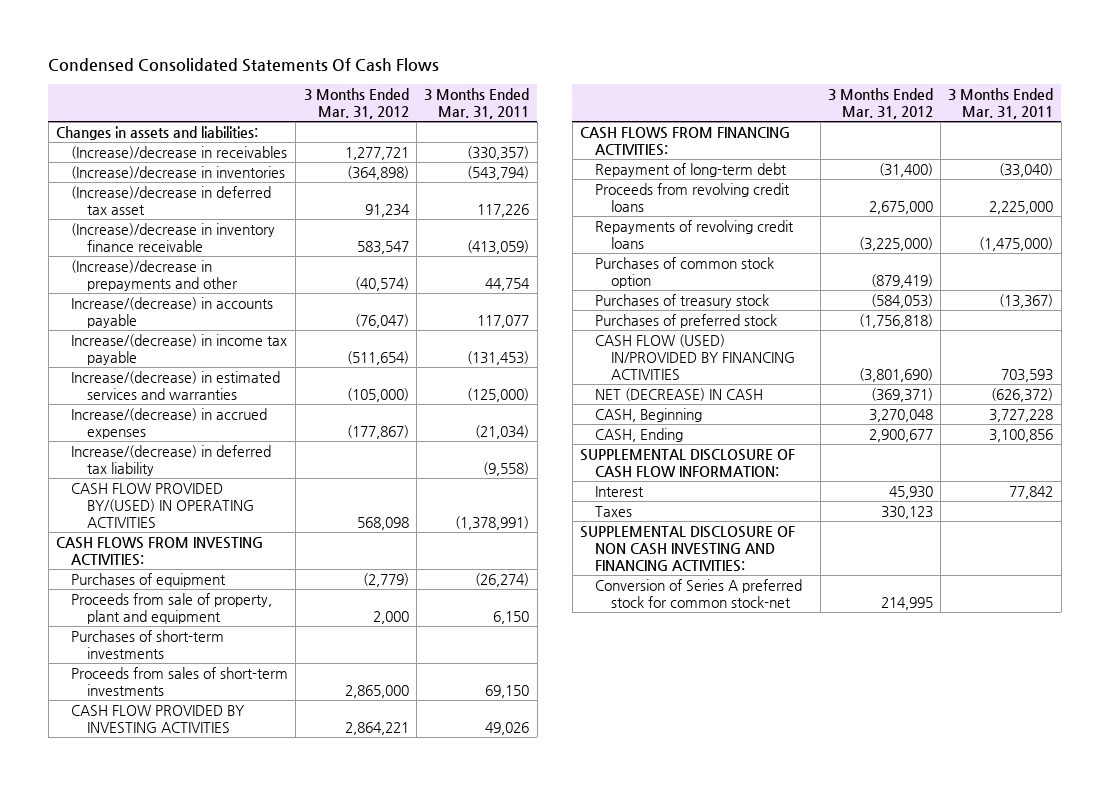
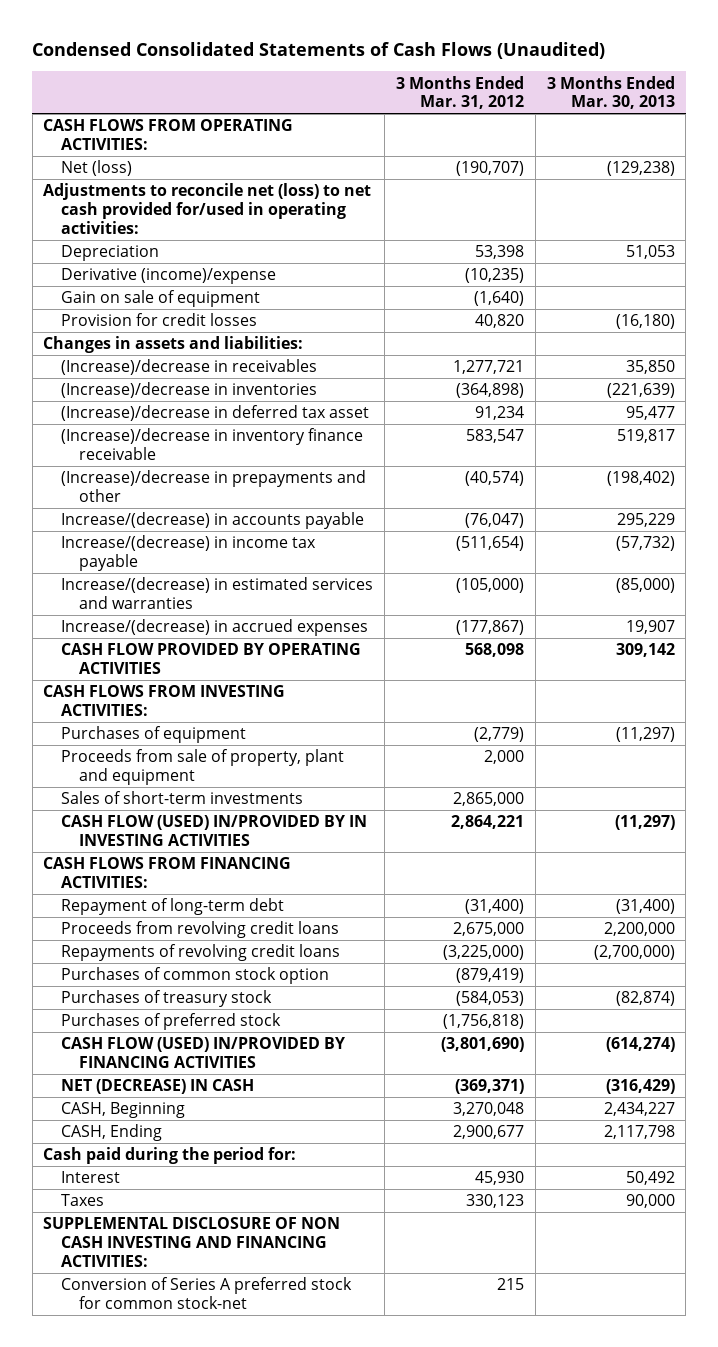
[48,58,440,73] Condensed Consolidated Statements Of Cash Flows -> [32,42,606,60] Condensed Consolidated Statements of Cash Flows (Unaudited)
[424,88,530,120] 3 Months Ended Mar. 31, 2011 -> none
none -> [546,75,675,110] 3 Months Ended Mar. 30, 2013
none -> [43,119,294,150] CASH FLOWS FROM OPERATING ACTIVITIES:
none -> [61,160,133,177] Net (loss)
none -> [43,183,372,234] Adjustments to reconcile net (loss) to net cash provided for/used in operating activities:
none -> [61,245,160,262] Depreciation
none -> [61,268,277,285] Derivative (income)/expense
none -> [61,290,261,308] Gain on sale of equipment
none -> [61,313,258,327] Provision for credit losses
[71,445,272,477] Increase/(decrease) in deferred tax liability -> none
[71,483,254,529] CASH FLOW PROVIDED BY/(USED) IN OPERATING ACTIVITIES -> [61,643,362,674] CASH FLOW PROVIDED BY OPERATING ACTIVITIES
[71,630,225,660] Purchases of short-term investments -> none
[71,667,289,697] Proceeds from sales of short-term investments -> [61,791,304,805] Sales of short-term investments
[71,705,245,734] CASH FLOW PROVIDED BY INVESTING ACTIVITIES -> [61,815,368,846] CASH FLOW (USED) IN/PROVIDED BY IN INVESTING ACTIVITIES
[580,449,796,479] SUPPLEMENTAL DISCLOSURE OF CASH FLOW INFORMATION: -> none
none -> [43,1147,297,1165] Cash paid during the period for:
[880,597,933,611] 214,995 -> [497,1278,525,1291] 215

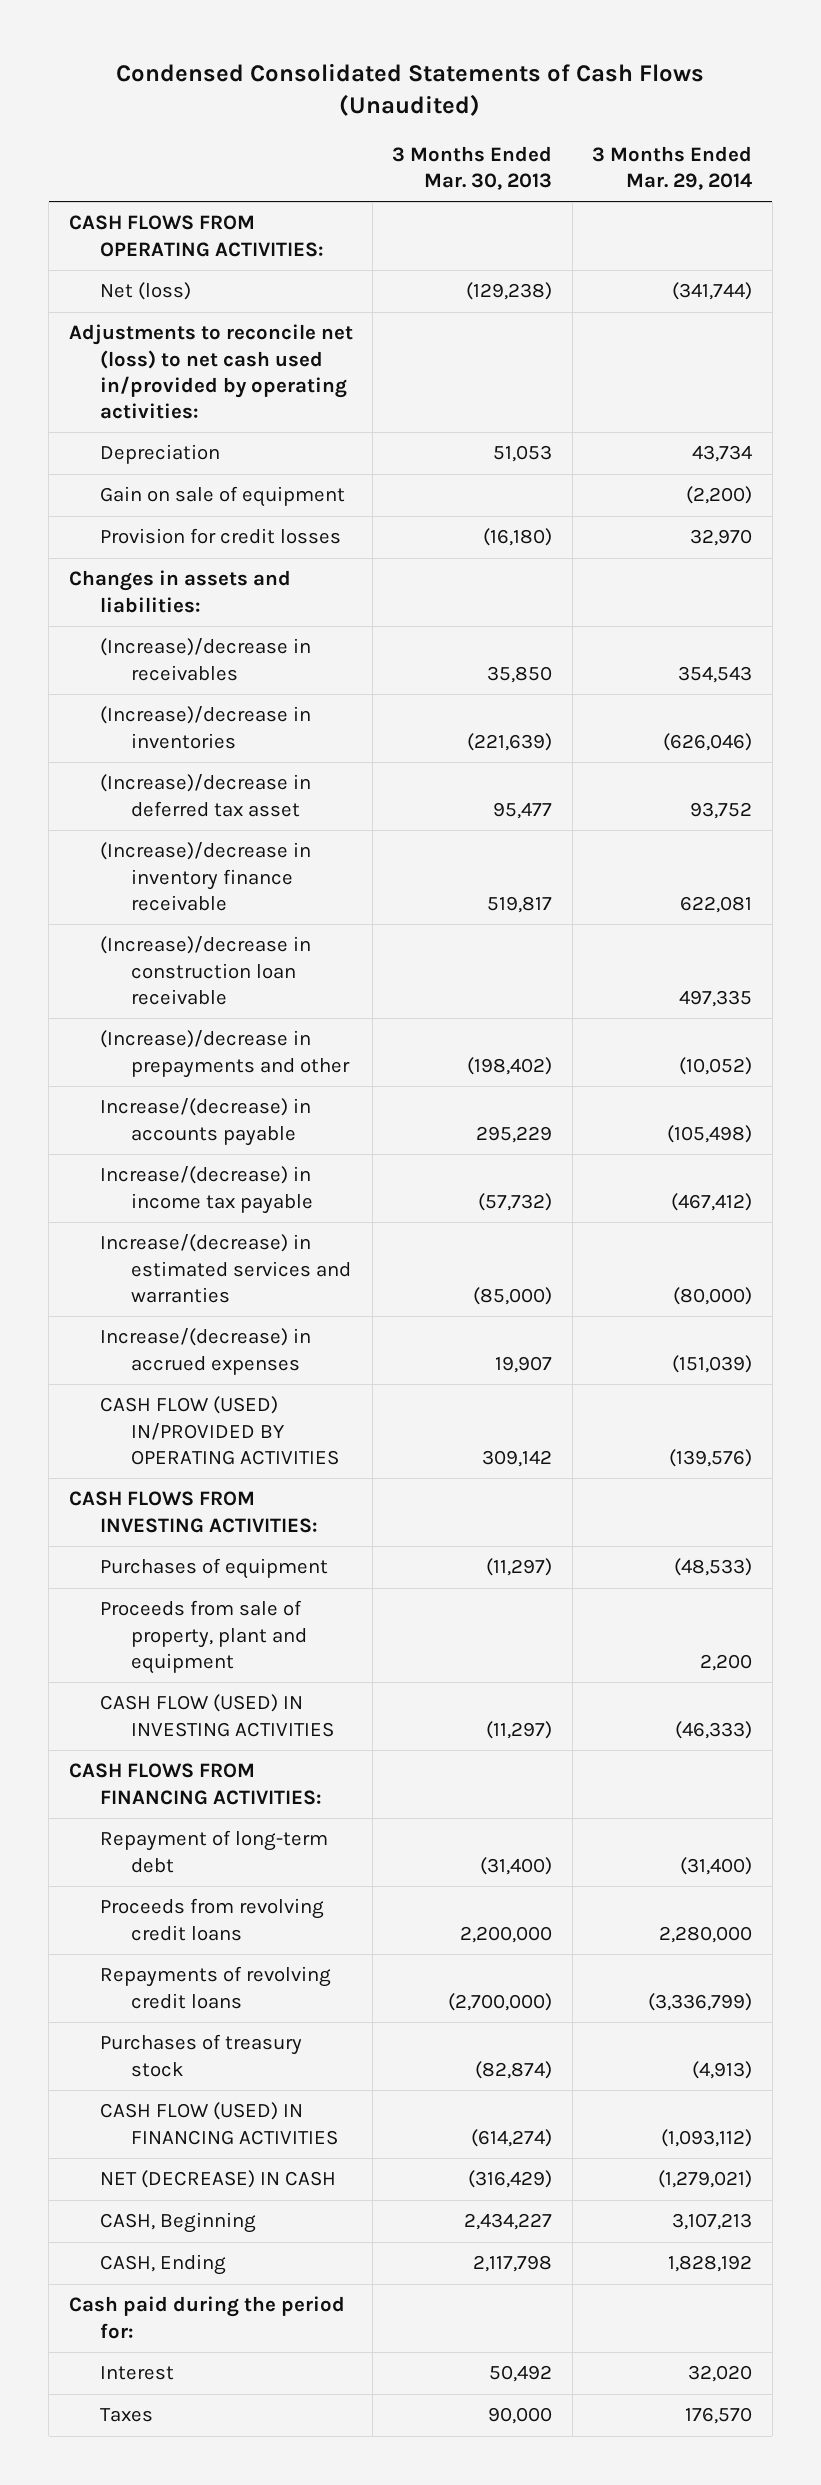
[396,75,525,110] 3 Months Ended Mar. 31, 2012 -> none
none -> [592,145,753,191] 3 Months Ended Mar. 29, 2014
[43,183,372,234] Adjustments to reconcile net (loss) to net cash provided for/used in operating activities: -> [68,324,353,419] Adjustments to reconcile net (loss) to net cash used in/provided by operating activities:
[61,268,277,285] Derivative (income)/expense -> none
none -> [99,936,311,1005] (Increase)/decrease in construction loan receivable
[61,643,362,674] CASH FLOW PROVIDED BY OPERATING ACTIVITIES -> [99,1396,340,1465] CASH FLOW (USED) IN/PROVIDED BY OPERATING ACTIVITIES
[61,791,304,805] Sales of short-term investments -> none
[61,815,368,846] CASH FLOW (USED) IN/PROVIDED BY IN INVESTING ACTIVITIES -> [99,1694,335,1737] CASH FLOW (USED) IN INVESTING ACTIVITIES
[61,967,330,985] Purchases of common stock option -> none
[61,1013,282,1031] Purchases of preferred stock -> none
[61,1037,346,1068] CASH FLOW (USED) IN/PROVIDED BY FINANCING ACTIVITIES -> [99,2102,339,2145] CASH FLOW (USED) IN FINANCING ACTIVITIES
[43,1217,341,1267] SUPPLEMENTAL DISCLOSURE OF NON CASH INVESTING AND FINANCING ACTIVITIES: -> none
[61,1277,353,1309] Conversion of Series A preferred stock for common stock-net -> none

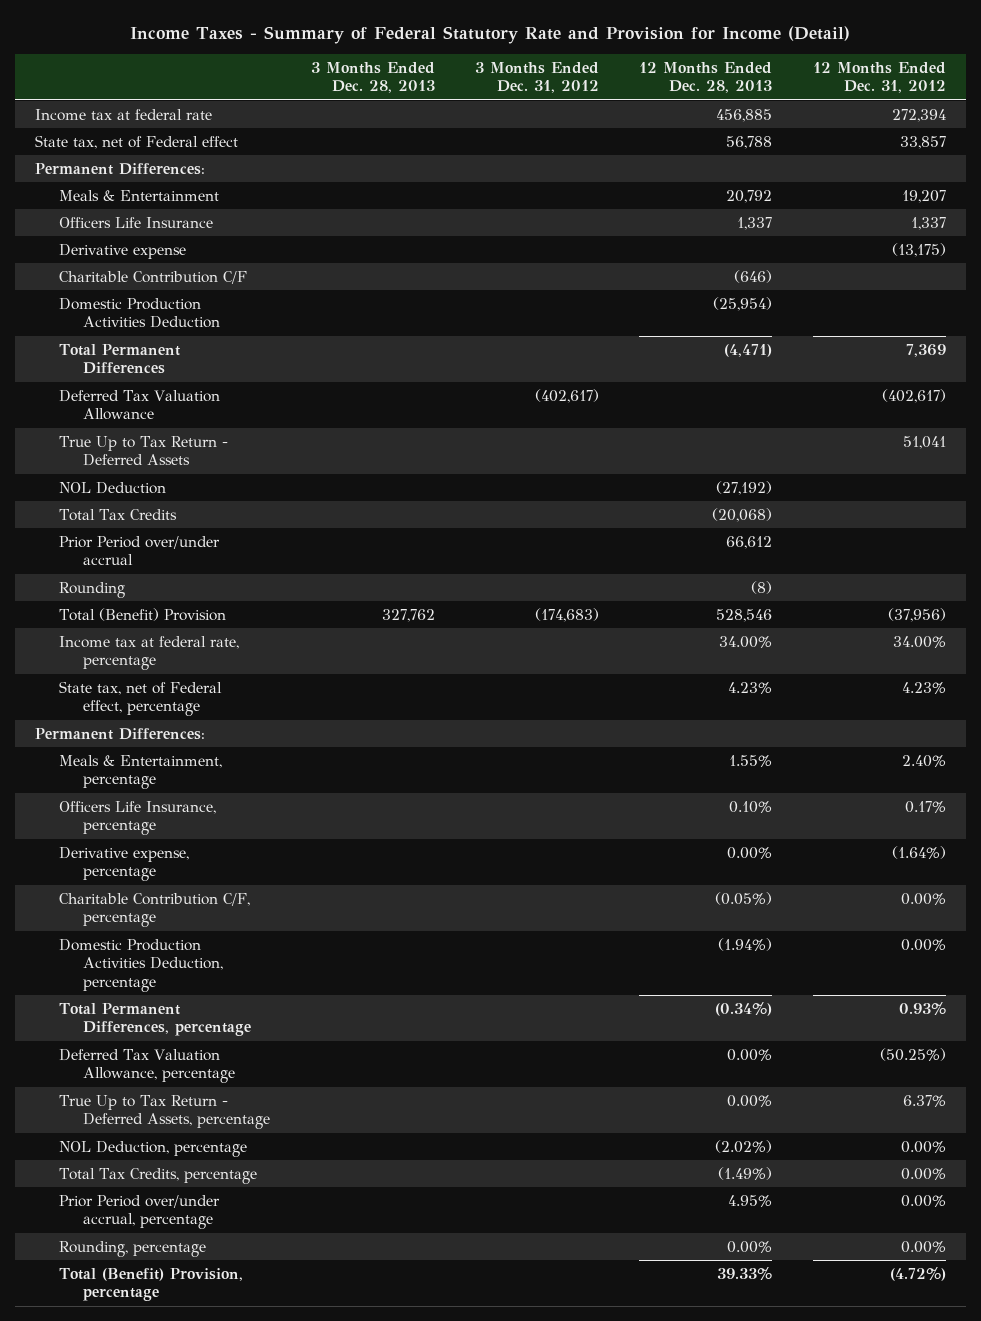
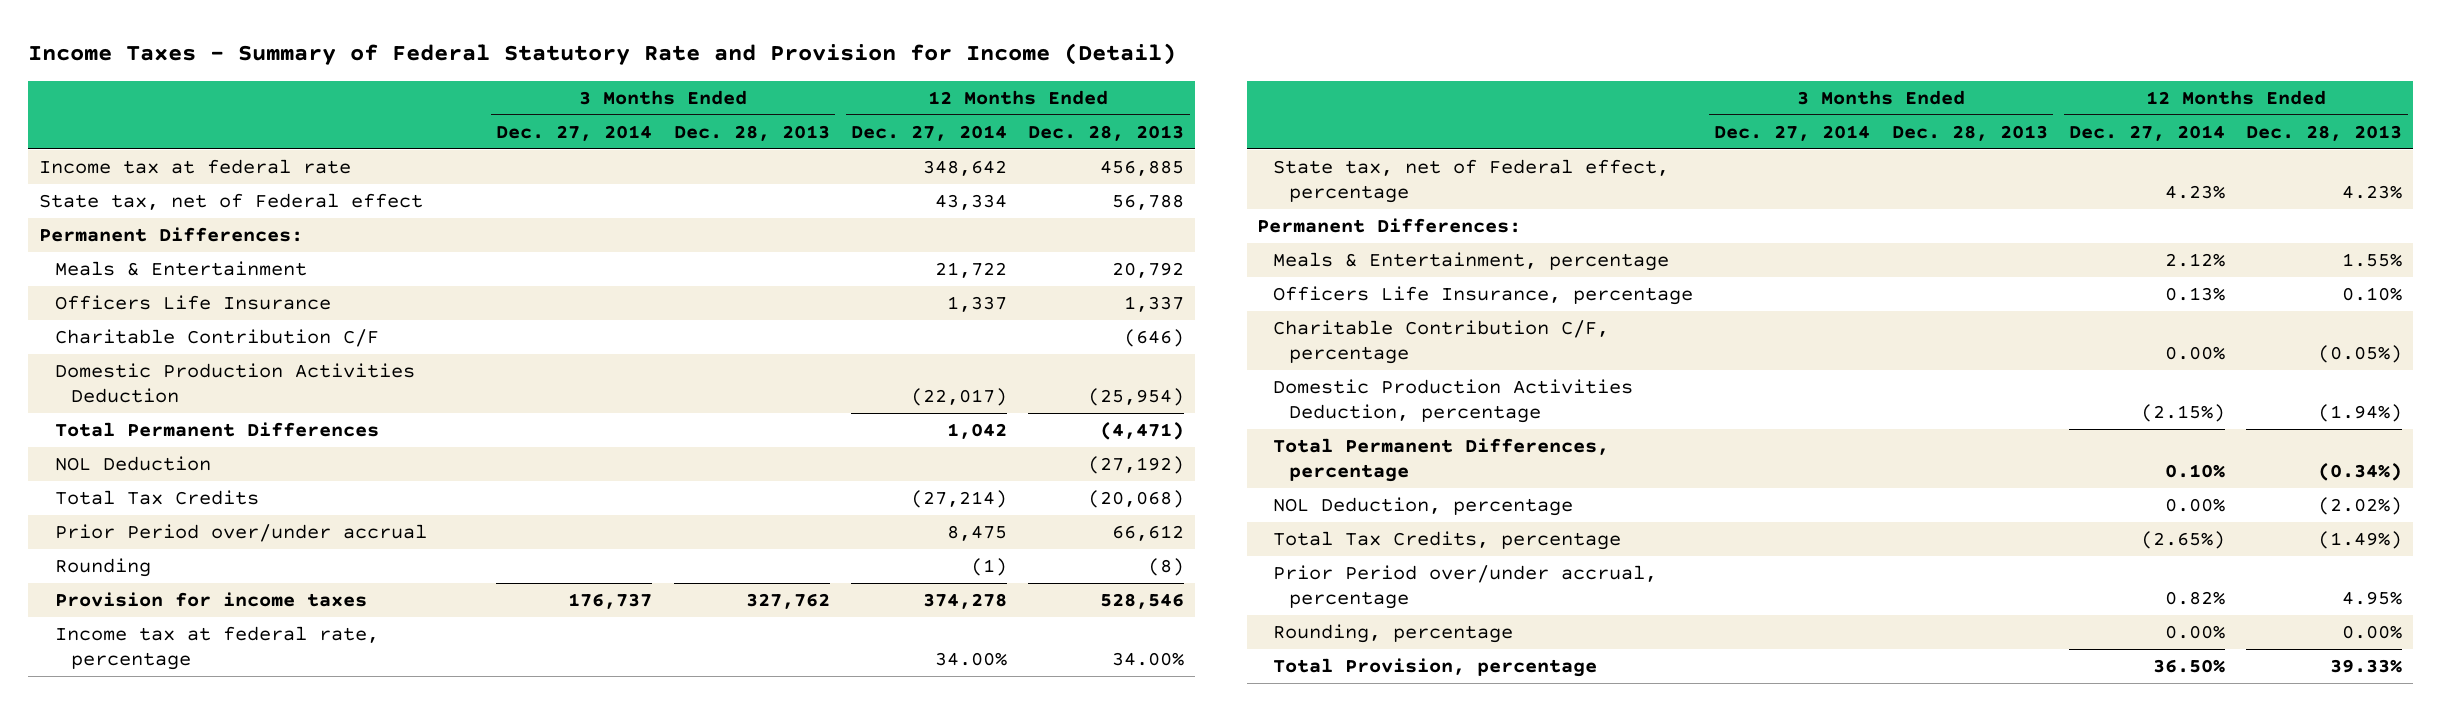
[474,62,599,94] 3 Months Ended Dec. 31, 2012 -> none
[812,62,946,94] 12 Months Ended Dec. 31, 2012 -> none
none -> [496,124,653,141] Dec. 27, 2014
none -> [850,124,1007,141] Dec. 27, 2014
[59,243,187,259] Derivative expense -> none
[59,389,221,421] Deferred Tax Valuation Allowance -> none
[59,435,229,467] True Up to Tax Return - Deferred Assets -> none
[59,607,227,621] Total (Benefit) Provision -> [54,592,367,608] Provision for income taxes
[59,846,190,882] Derivative expense, percentage -> none
[59,1048,236,1084] Deferred Tax Valuation Allowance, percentage -> none
[59,1094,271,1130] True Up to Tax Return - Deferred Assets, percentage -> none
[59,1267,244,1302] Total (Benefit) Provision, percentage -> [1273,658,1598,678] Total Provision, percentage

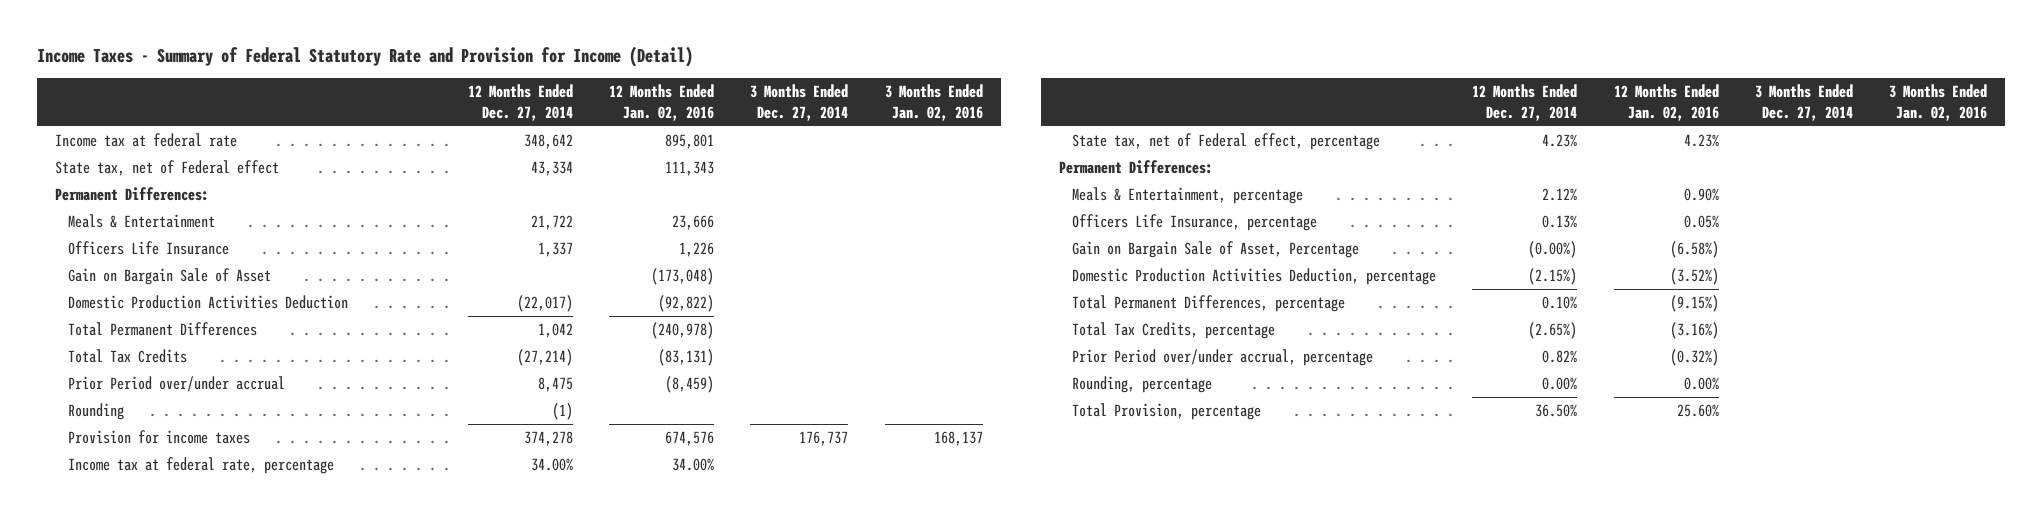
[673,124,830,141] Dec. 28, 2013 -> none
[1028,124,1185,141] Dec. 28, 2013 -> none
none -> [609,83,715,121] 12 Months Ended Jan. 02, 2016
none -> [884,83,983,121] 3 Months Ended Jan. 02, 2016
[54,329,379,348] Charitable Contribution C/F -> none
none -> [67,268,271,286] Gain on Bargain Sale of Asset
[54,456,211,472] NOL Deduction -> none
[1273,320,1610,365] Charitable Contribution C/F, percentage -> none
none -> [1072,241,1360,259] Gain on Bargain Sale of Asset, Percentage
[1273,497,1574,517] NOL Deduction, percentage -> none

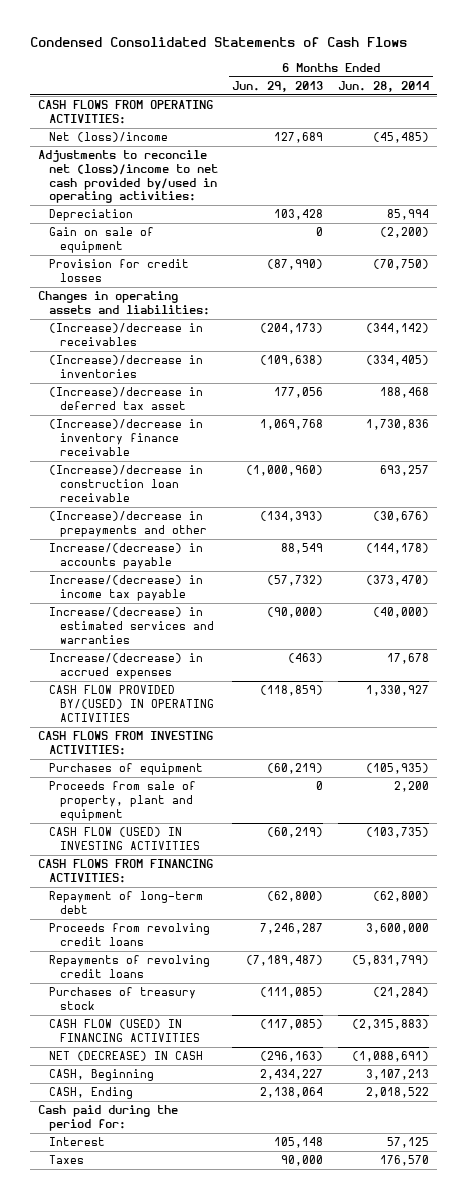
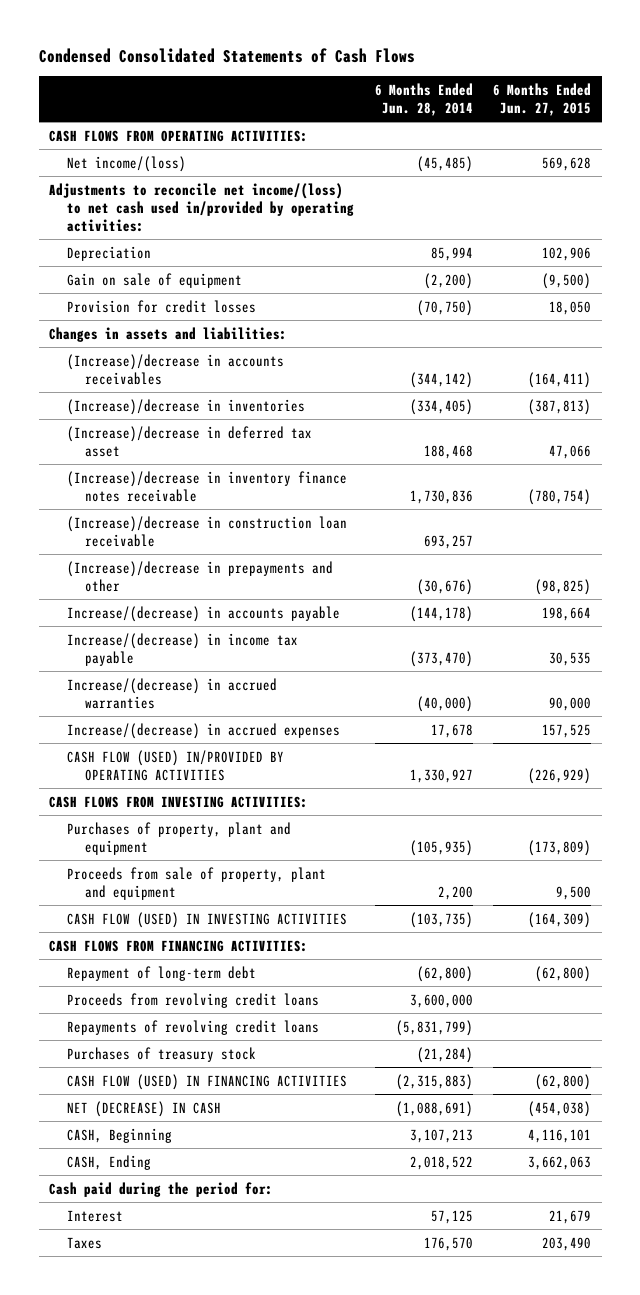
[232,80,324,92] Jun. 29, 2013 -> none
none -> [493,82,592,116] 6 Months Ended Jun. 27, 2015
[48,132,168,143] Net (loss)/income -> [66,155,186,172] Net income/(loss)
[37,150,218,204] Adjustments to reconcile net (loss)/income to net cash provided by/used in operating activities: -> [49,182,354,232] Adjustments to reconcile net income/(loss) to net cash used in/provided by operating activities:
[37,291,210,315] Changes in operating assets and liabilities: -> [49,326,288,342] Changes in assets and liabilities:
[48,323,203,346] (Increase)/decrease in receivables -> [66,353,284,385] (Increase)/decrease in accounts receivables
[48,419,203,456] (Increase)/decrease in inventory finance receivable -> [66,470,347,502] (Increase)/decrease in inventory finance notes receivable
[48,607,214,644] Increase/(decrease) in estimated services and warranties -> [66,677,277,709] Increase/(decrease) in accrued warranties
[48,685,214,722] CASH FLOW PROVIDED BY/(USED) IN OPERATING ACTIVITIES -> [66,749,284,781] CASH FLOW (USED) IN/PROVIDED BY OPERATING ACTIVITIES
[48,763,203,776] Purchases of equipment -> [66,821,291,855] Purchases of property, plant and equipment

